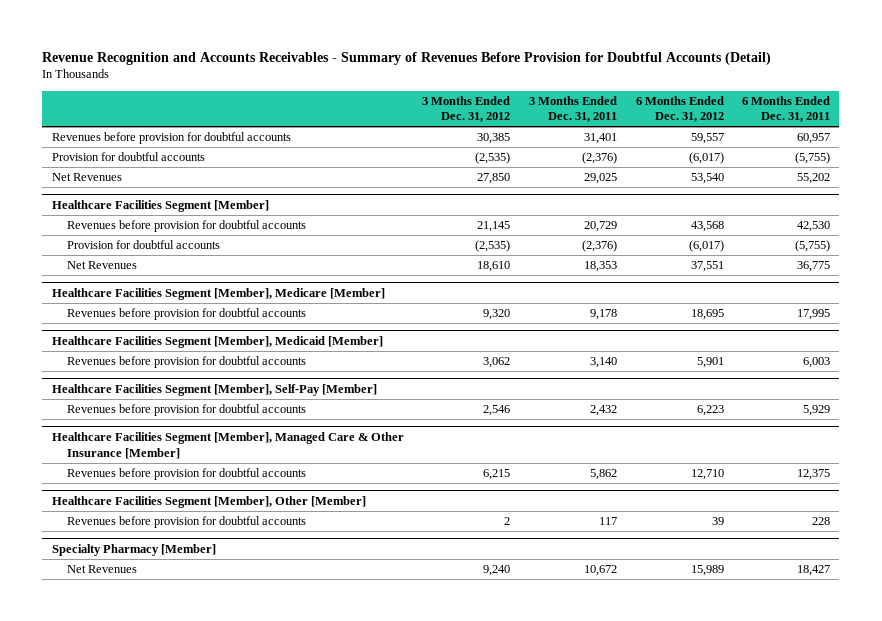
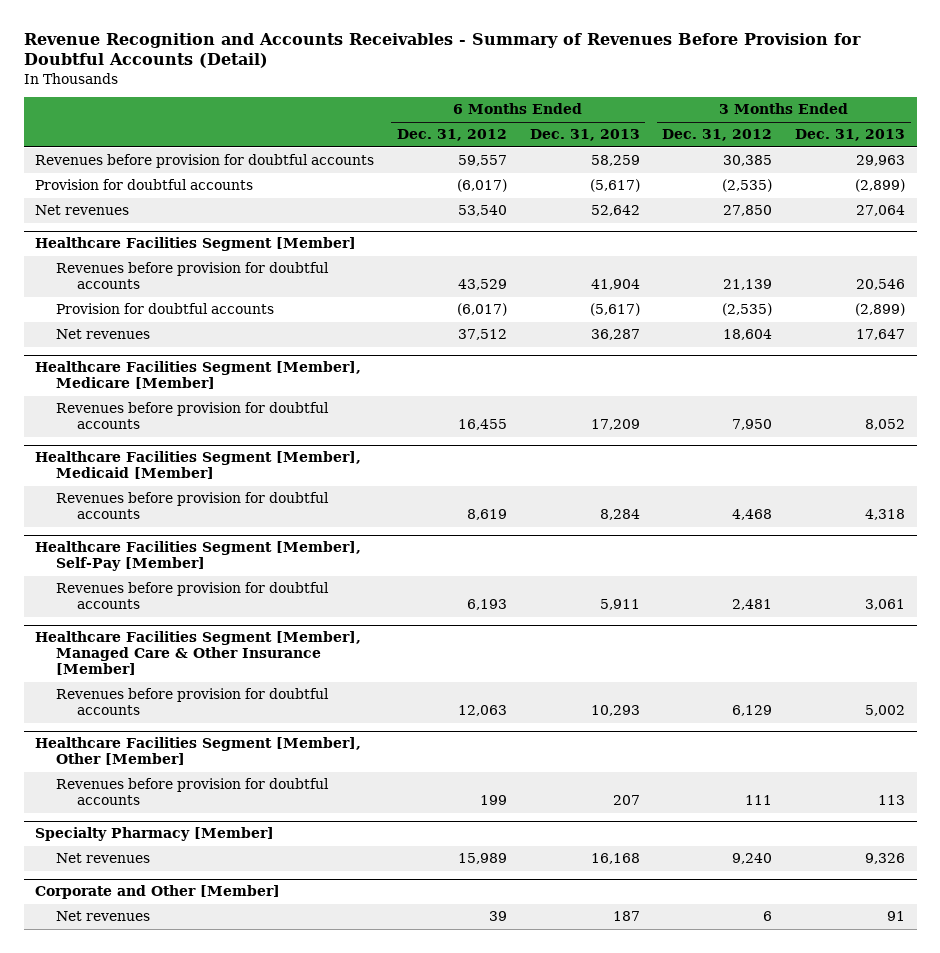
[528,95,617,123] 3 Months Ended Dec. 31, 2011 -> none
[742,95,831,123] 6 Months Ended Dec. 31, 2011 -> none
none -> [529,129,640,142] Dec. 31, 2013
none -> [795,129,906,142] Dec. 31, 2013
[51,173,122,182] Net Revenues -> [35,205,130,216] Net revenues
[477,221,511,233] 21,145 -> [723,279,773,291] 21,139
[690,221,724,233] 43,568 -> [457,279,507,291] 43,529
[67,261,138,270] Net Revenues -> [56,329,151,340] Net revenues
[477,261,511,273] 18,610 -> [723,329,773,341] 18,604
[690,261,724,273] 37,551 -> [457,329,507,341] 37,512
[483,309,511,321] 9,320 -> [732,419,773,431] 7,950
[690,309,724,321] 18,695 -> [457,419,507,431] 16,455
[483,357,511,369] 3,062 -> [732,509,773,521] 4,468
[696,357,724,369] 5,901 -> [466,509,507,521] 8,619
[483,405,511,417] 2,546 -> [732,599,773,611] 2,481
[696,405,724,417] 6,223 -> [466,599,507,611] 6,193
[483,469,511,481] 6,215 -> [732,705,773,717] 6,129
[690,469,724,481] 12,710 -> [457,705,507,717] 12,063
[504,517,511,526] 2 -> [745,795,773,806] 111
[711,517,724,526] 39 -> [479,795,507,806] 199
[67,565,138,574] Net Revenues -> [56,853,151,864] Net revenues
none -> [35,885,281,900] Corporate and Other [Member]
none -> [56,911,151,922] Net revenues

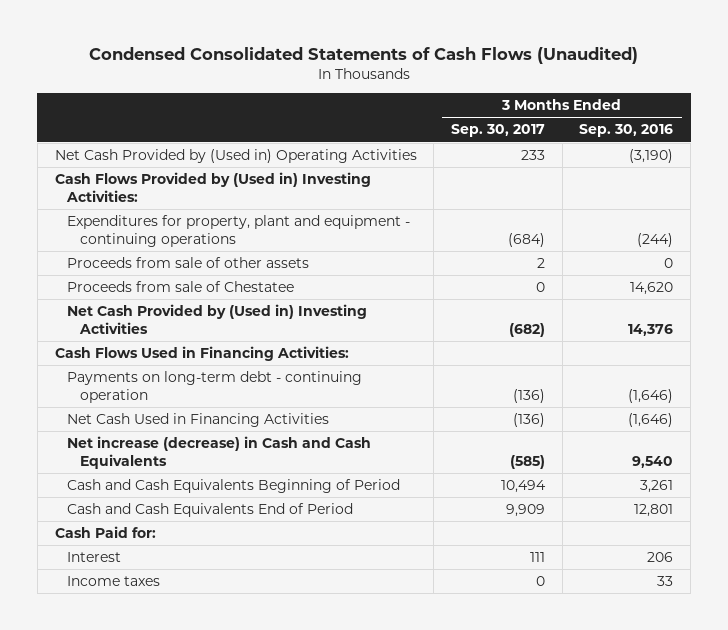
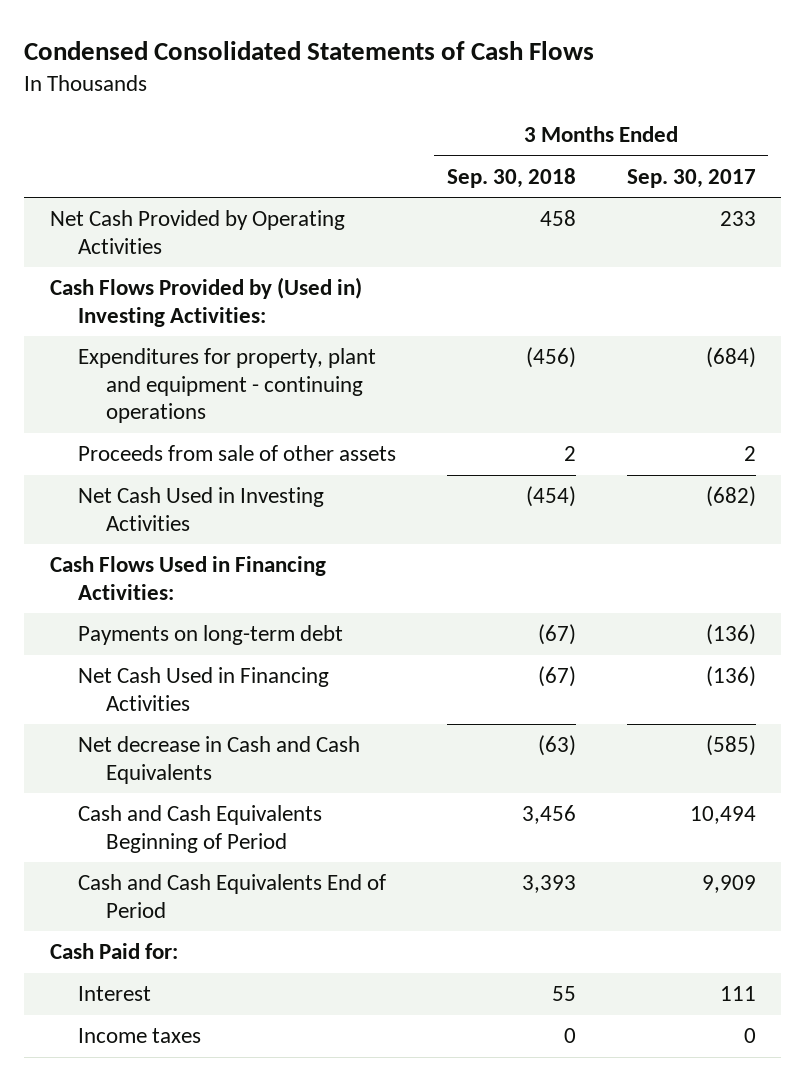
[89,46,639,64] Condensed Consolidated Statements of Cash Flows (Unaudited) -> [24,40,595,60] Condensed Consolidated Statements of Cash Flows
[579,124,674,138] Sep. 30, 2016 -> none
none -> [446,168,576,189] Sep. 30, 2018
[54,149,417,164] Net Cash Provided by (Used in) Operating Activities -> [49,210,345,254] Net Cash Provided by Operating Activities
[67,281,295,293] Proceeds from sale of Chestatee -> none
[67,304,368,335] Net Cash Provided by (Used in) Investing Activities -> [77,487,324,531] Net Cash Used in Investing Activities
[67,371,363,404] Payments on long-term debt - continuing operation -> [77,625,343,646] Payments on long-term debt
[67,436,372,470] Net increase (decrease) in Cash and Cash Equivalents -> [77,736,360,784] Net decrease in Cash and Cash Equivalents

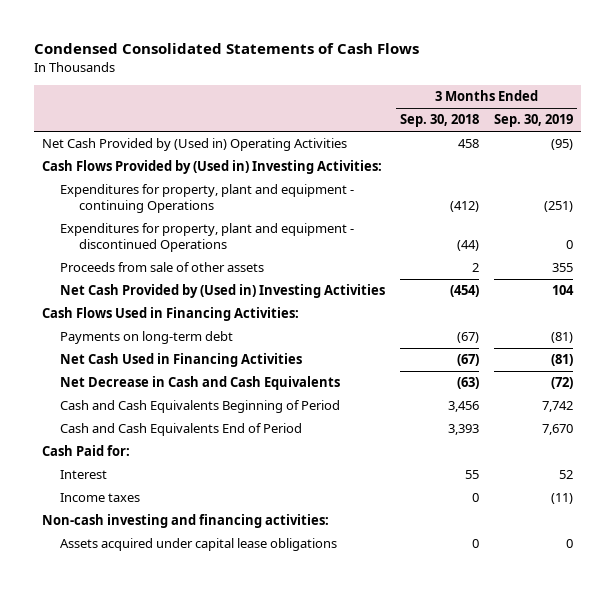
[626,169,756,189] Sep. 30, 2017 -> none
none -> [494,114,574,128] Sep. 30, 2019
[49,210,345,254] Net Cash Provided by Operating Activities -> [41,138,347,152] Net Cash Provided by (Used in) Operating Activities
[77,348,376,424] Expenditures for property, plant and equipment - continuing operations -> [60,184,355,213] Expenditures for property, plant and equipment - continuing Operations
[525,347,576,369] (456) -> [450,200,480,212] (412)
none -> [60,223,355,252] Expenditures for property, plant and equipment - discontinued Operations
[77,487,324,531] Net Cash Used in Investing Activities -> [60,284,386,299] Net Cash Provided by (Used in) Investing Activities
[77,736,360,784] Net decrease in Cash and Cash Equivalents -> [60,376,341,391] Net Decrease in Cash and Cash Equivalents
none -> [41,514,329,529] Non-cash investing and financing activities:
none -> [60,538,338,552] Assets acquired under capital lease obligations

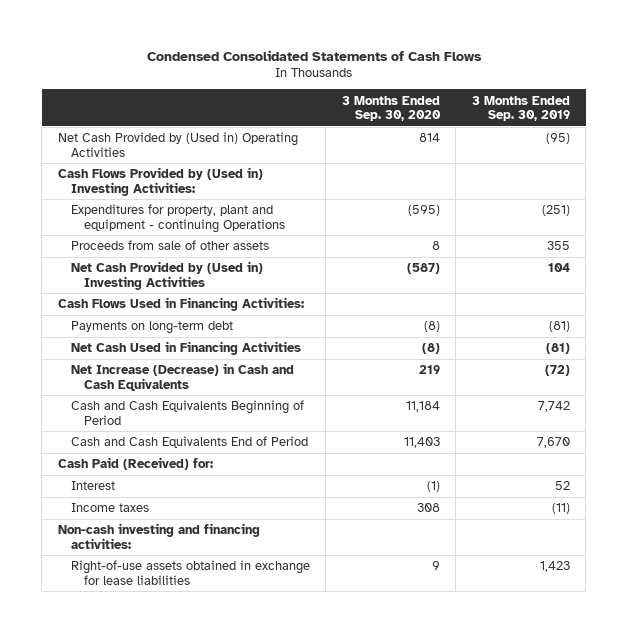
[400,114,480,128] Sep. 30, 2018 -> none
none -> [341,95,441,121] 3 Months Ended Sep. 30, 2020
[60,223,355,252] Expenditures for property, plant and equipment - discontinued Operations -> none
[60,376,341,391] Net Decrease in Cash and Cash Equivalents -> [70,363,294,391] Net Increase (Decrease) in Cash and Cash Equivalents
[41,445,130,457] Cash Paid for: -> [57,457,213,471] Cash Paid (Received) for:
[60,538,338,552] Assets acquired under capital lease obligations -> none
none -> [70,560,310,585] Right-of-use assets obtained in exchange for lease liabilities

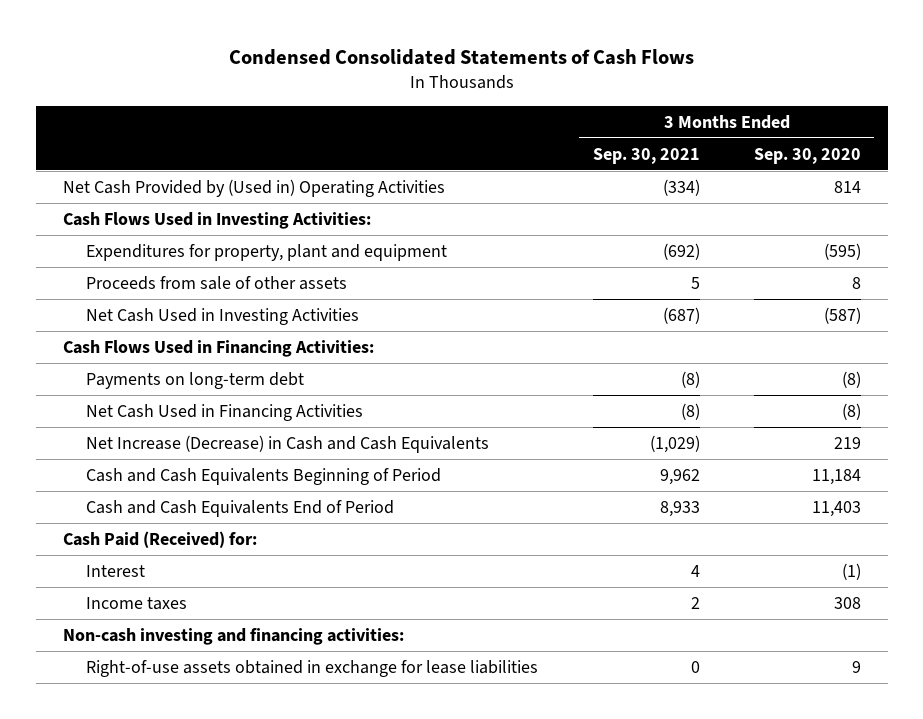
[471,95,570,121] 3 Months Ended Sep. 30, 2019 -> none
none -> [592,147,700,164] Sep. 30, 2021
[57,167,263,196] Cash Flows Provided by (Used in) Investing Activities: -> [62,211,371,229] Cash Flows Used in Investing Activities:
[70,204,285,233] Expenditures for property, plant and equipment - continuing Operations -> [86,243,448,261] Expenditures for property, plant and equipment
[70,261,263,290] Net Cash Provided by (Used in) Investing Activities -> [86,307,360,325] Net Cash Used in Investing Activities

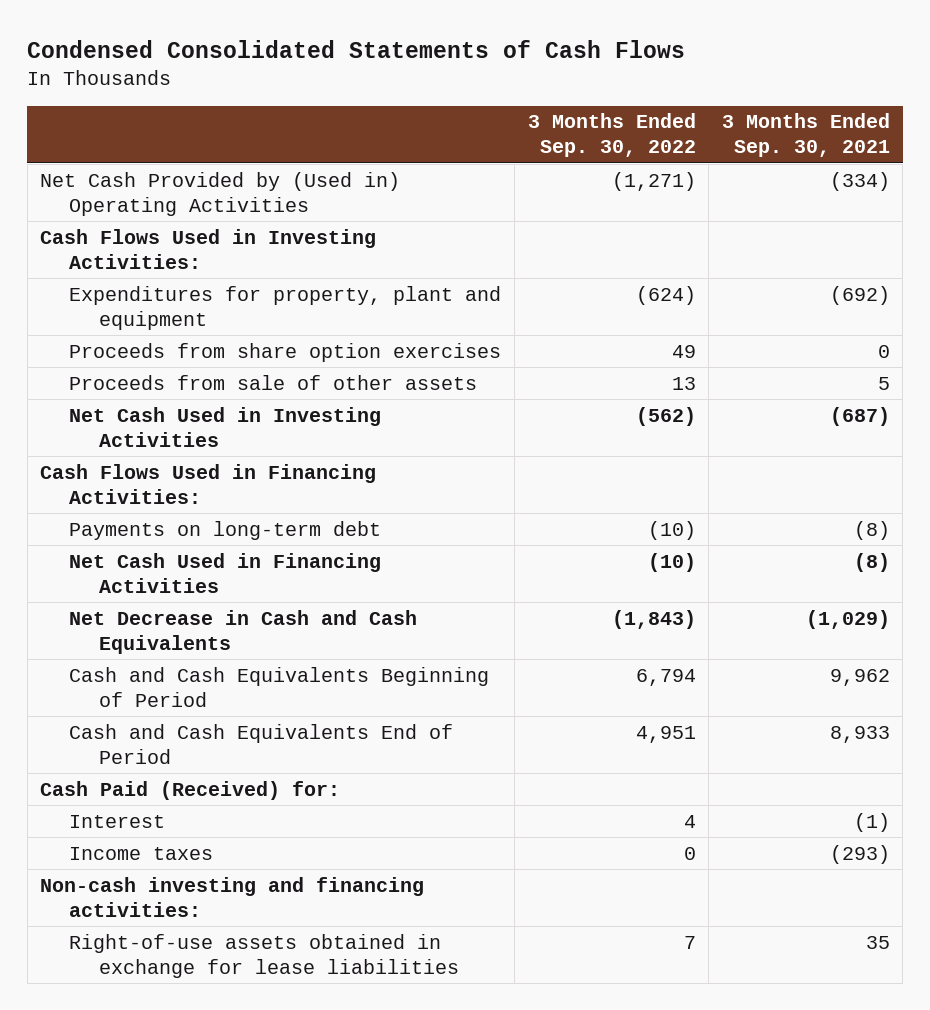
[753,147,861,164] Sep. 30, 2020 -> none
none -> [527,113,696,158] 3 Months Ended Sep. 30, 2022
none -> [69,342,502,362] Proceeds from share option exercises
[86,434,490,453] Net Increase (Decrease) in Cash and Cash Equivalents -> [69,609,418,654] Net Decrease in Cash and Cash Equivalents
[690,564,700,577] 4 -> [853,812,890,832] (1)
[690,596,700,609] 2 -> [829,844,890,864] (293)
[690,660,700,673] 0 -> [865,935,890,949] 35

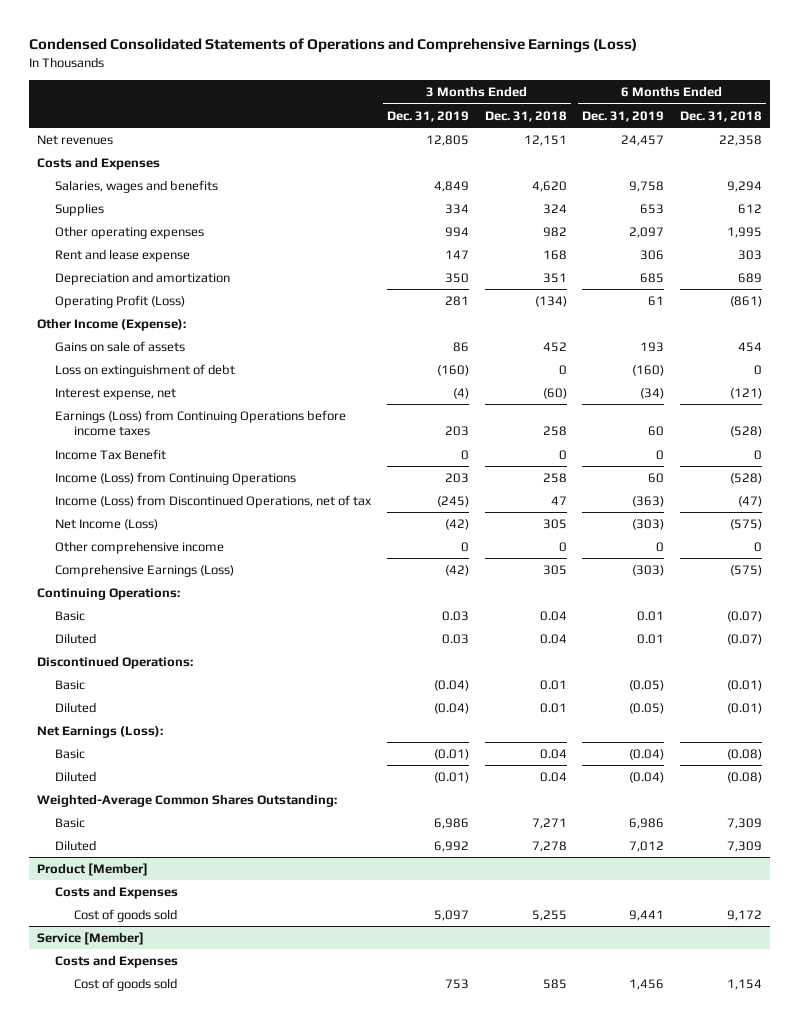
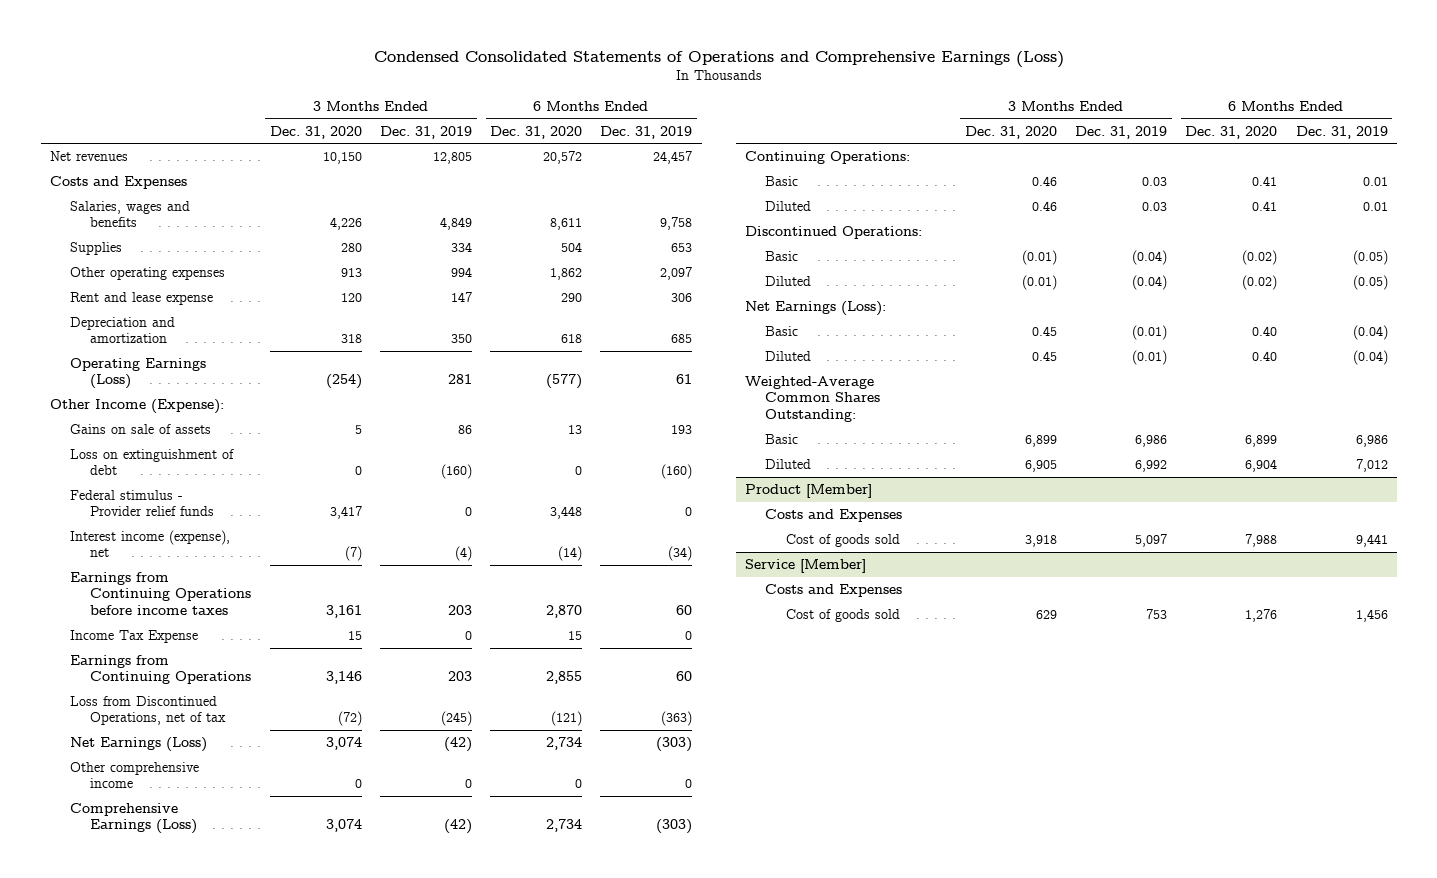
[484,110,567,122] Dec. 31, 2018 -> none
[679,110,762,122] Dec. 31, 2018 -> none
none -> [269,125,362,139] Dec. 31, 2020
none -> [490,125,583,139] Dec. 31, 2020
[55,294,186,308] Operating Profit (Loss) -> [70,358,207,390] Operating Earnings (Loss)
none -> [70,490,215,517] Federal stimulus - Provider relief funds
[55,387,177,400] Interest expense, net -> [70,530,231,558] Interest income (expense), net
[55,409,347,437] Earnings (Loss) from Continuing Operations before income taxes -> [70,572,252,615] Earnings from Continuing Operations before income taxes
[55,448,167,460] Income Tax Benefit -> [70,630,199,644] Income Tax Expense
[55,471,297,485] Income (Loss) from Continuing Operations -> [70,655,252,685] Earnings from Continuing Operations
[55,494,373,508] Income (Loss) from Discontinued Operations, net of tax -> [70,696,227,726] Loss from Discontinued Operations, net of tax
[55,518,159,530] Net Income (Loss) -> [70,737,208,753] Net Earnings (Loss)

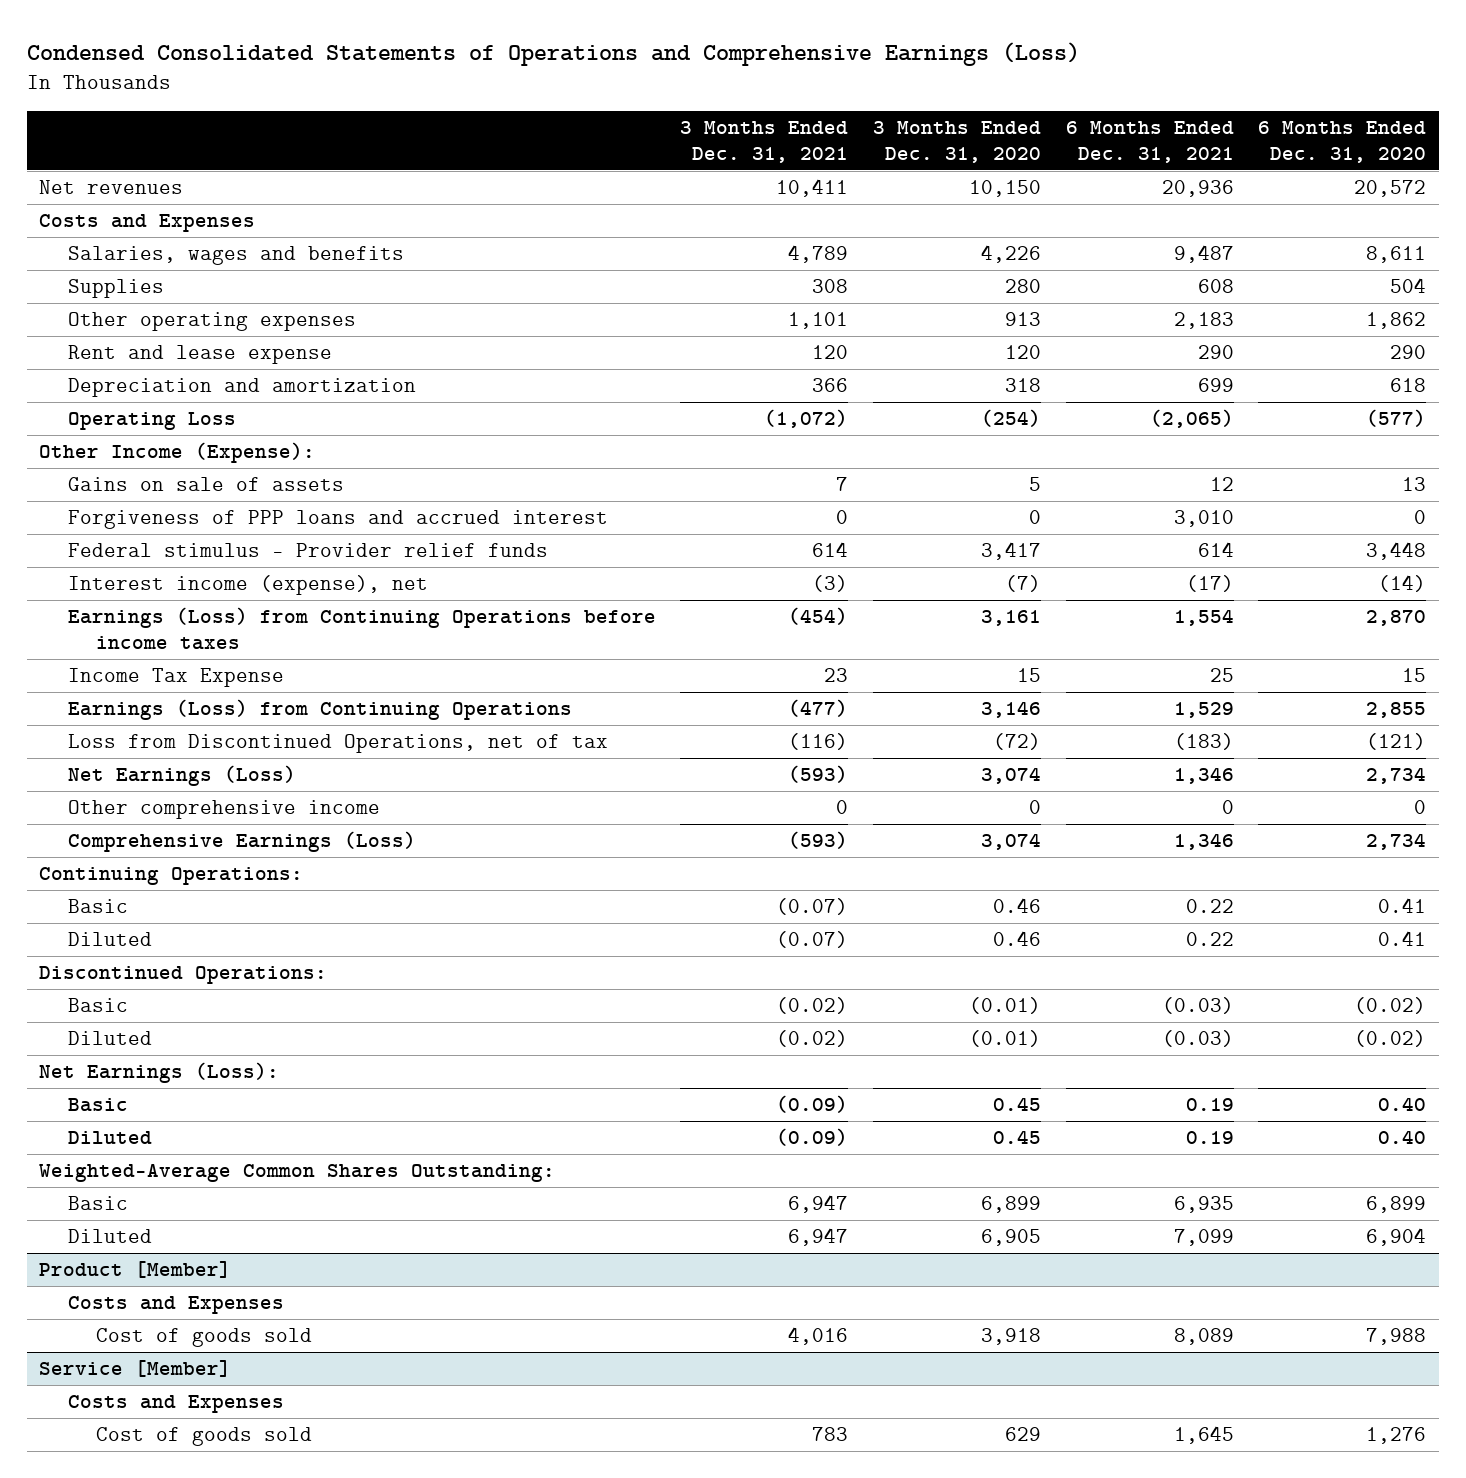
[379,125,472,139] Dec. 31, 2019 -> none
[600,125,693,139] Dec. 31, 2019 -> none
none -> [680,121,849,163] 3 Months Ended Dec. 31, 2021
none -> [1065,121,1234,163] 6 Months Ended Dec. 31, 2021
[70,358,207,390] Operating Earnings (Loss) -> [67,412,236,431] Operating Loss
[70,449,235,476] Loss on extinguishment of debt -> none
none -> [67,510,608,530] Forgiveness of PPP loans and accrued interest
[70,572,252,615] Earnings from Continuing Operations before income taxes -> [67,607,656,650] Earnings (Loss) from Continuing Operations before income taxes
[70,655,252,685] Earnings from Continuing Operations -> [67,699,572,721] Earnings (Loss) from Continuing Operations

